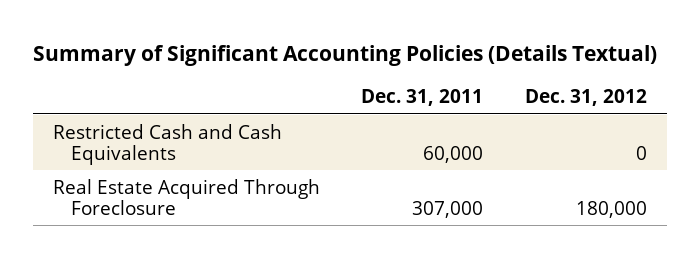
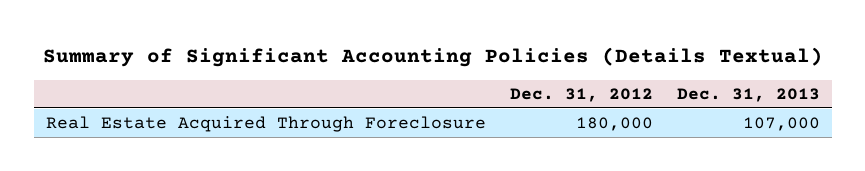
[361,89,484,107] Dec. 31, 2011 -> none
none -> [676,88,820,103] Dec. 31, 2013
[53,123,283,165] Restricted Cash and Cash Equivalents -> none

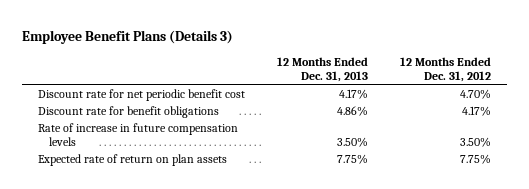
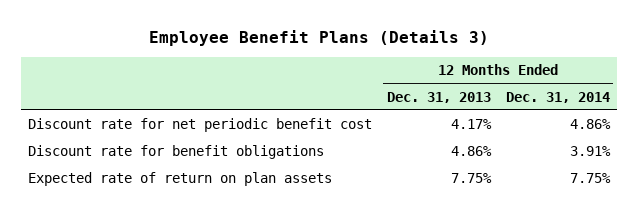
[399,56,491,82] 12 Months Ended Dec. 31, 2012 -> none
none -> [505,91,610,103] Dec. 31, 2014
[37,122,238,146] Rate of increase in future compensation levels -> none

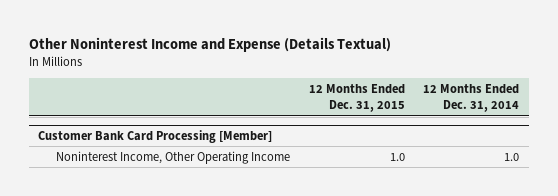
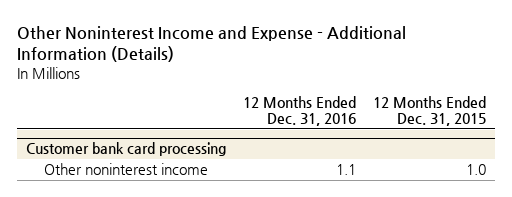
[29,36,392,52] Other Noninterest Income and Expense (Details Textual) -> [16,26,406,63] Other Noninterest Income and Expense - Additional Information (Details)
[423,83,520,112] 12 Months Ended Dec. 31, 2014 -> none
none -> [242,95,356,127] 12 Months Ended Dec. 31, 2016
[38,129,273,143] Customer Bank Card Processing [Member] -> [25,142,226,157] Customer bank card processing
[56,150,291,164] Noninterest Income, Other Operating Income -> [44,163,209,176] Other noninterest income

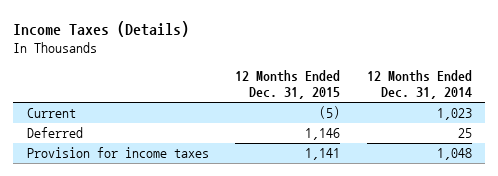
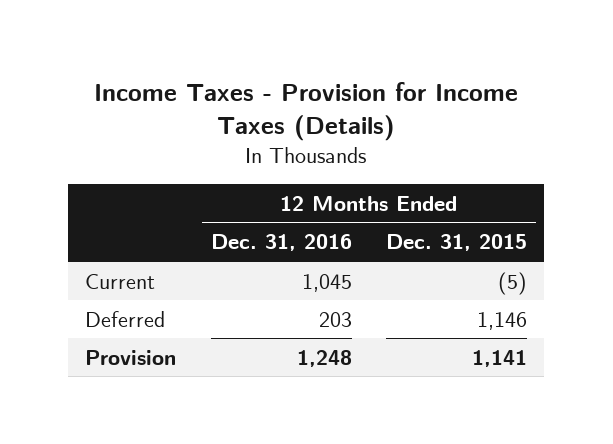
[13,21,190,38] Income Taxes (Details) -> [94,82,519,142] Income Taxes - Provision for Income Taxes (Details)
[366,69,472,100] 12 Months Ended Dec. 31, 2014 -> none
none -> [210,234,352,252] Dec. 31, 2016
[26,147,209,159] Provision for income taxes -> [85,349,177,365] Provision

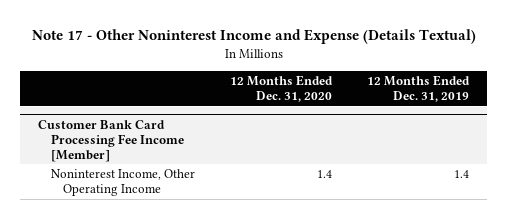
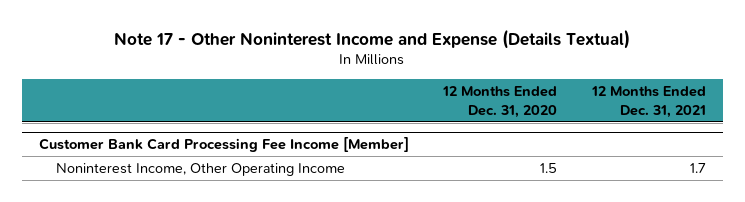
[367,75,471,103] 12 Months Ended Dec. 31, 2019 -> none
none -> [590,86,706,118] 12 Months Ended Dec. 31, 2021
[316,169,332,178] 1.4 -> [540,162,558,173] 1.5

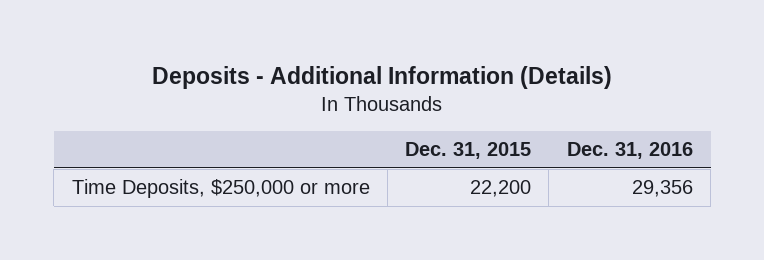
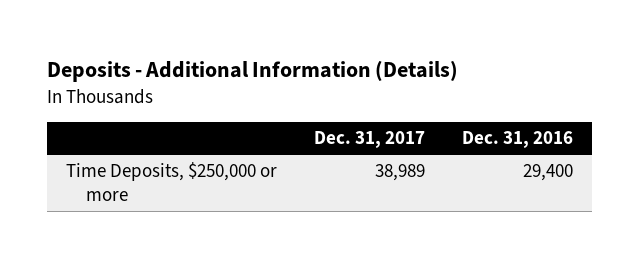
[405,142,532,160] Dec. 31, 2015 -> none
none -> [314,131,426,149] Dec. 31, 2017
[631,180,693,198] 29,356 -> [523,164,574,182] 29,400

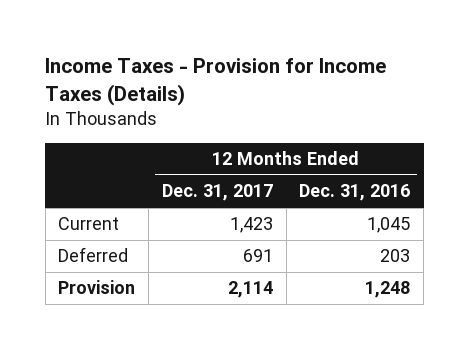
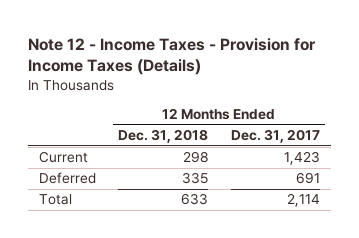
[45,57,387,106] Income Taxes - Provision for Income Taxes (Details) -> [27,37,316,76] Note 12 - Income Taxes - Provision for Income Taxes (Details)
[299,184,411,202] Dec. 31, 2016 -> none
none -> [118,129,209,144] Dec. 31, 2018
[58,280,136,295] Provision -> [39,194,73,206] Total

